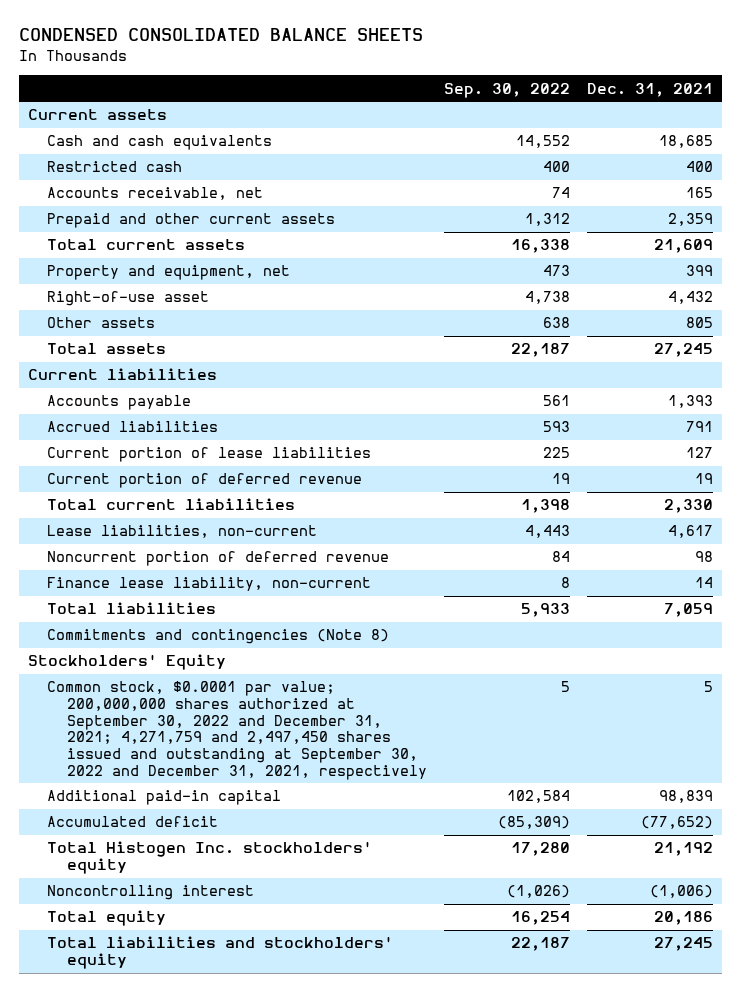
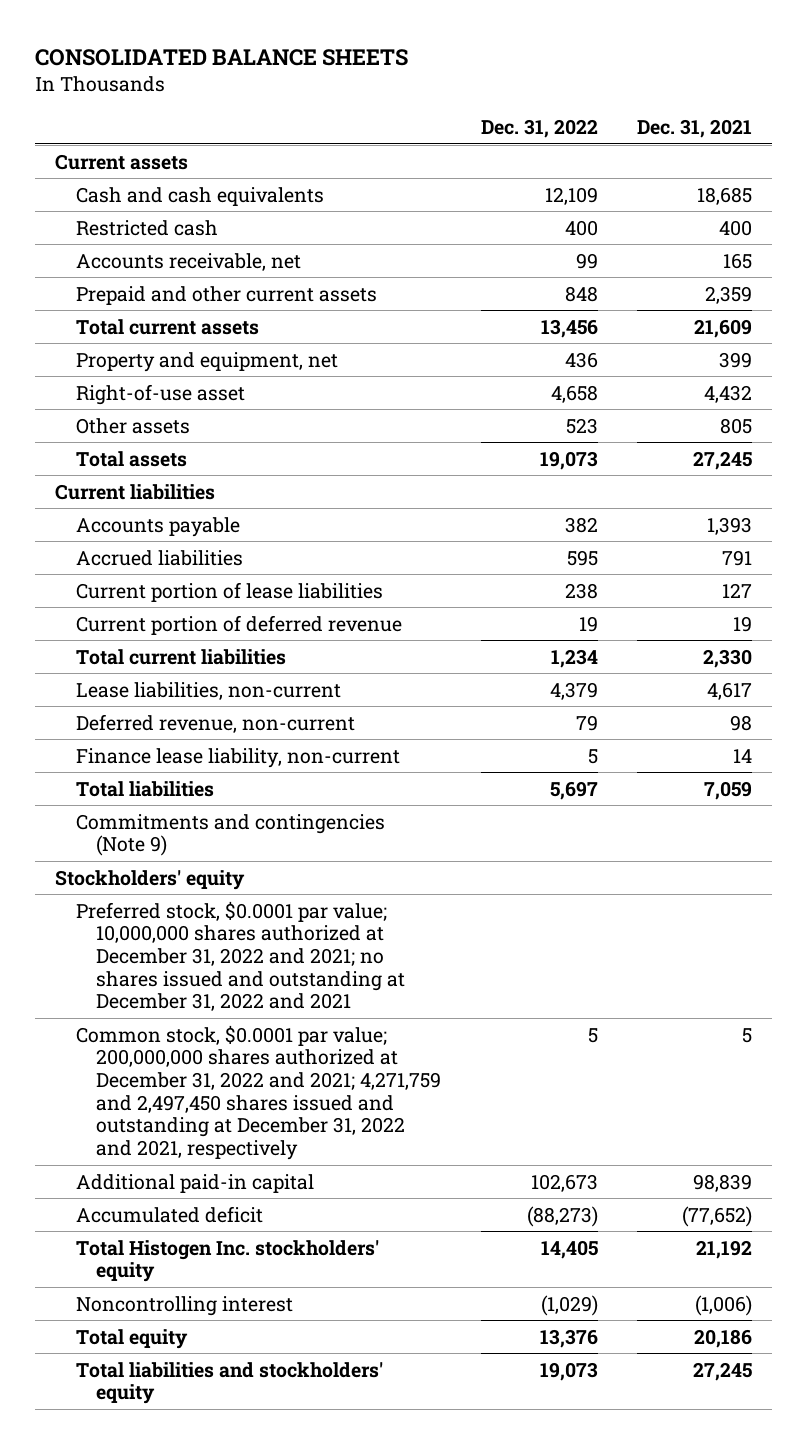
[19,28,424,42] CONDENSED CONSOLIDATED BALANCE SHEETS -> [35,49,409,67] CONSOLIDATED BALANCE SHEETS
[444,82,571,98] Sep. 30, 2022 -> none
none -> [480,119,598,139] Dec. 31, 2022
[47,551,390,567] Noncurrent portion of deferred revenue -> [75,713,355,733] Deferred revenue, non-current
[47,629,390,645] Commitments and contingencies (Note 8) -> [75,813,385,857] Commitments and contingencies (Note 9)
[27,654,226,671] Stockholders' Equity -> [55,869,246,890] Stockholders' equity
none -> [75,900,406,1012] Preferred stock, $0.0001 par value; 10,000,000 shares authorized at December 31, 2022 and 2021; no shares issued and outstanding at December 31, 2022 and 2021
[47,681,427,780] Common stock, $0.0001 par value; 200,000,000 shares authorized at September 30, 2022 and December 31, 2021; 4,271,759 and 2,497,450 shares issued and outstanding at September 30, 2022 and December 31, 2021, respectively -> [75,1024,442,1161] Common stock, $0.0001 par value; 200,000,000 shares authorized at December 31, 2022 and 2021; 4,271,759 and 2,497,450 shares issued and outstanding at December 31, 2022 and 2021, respectively

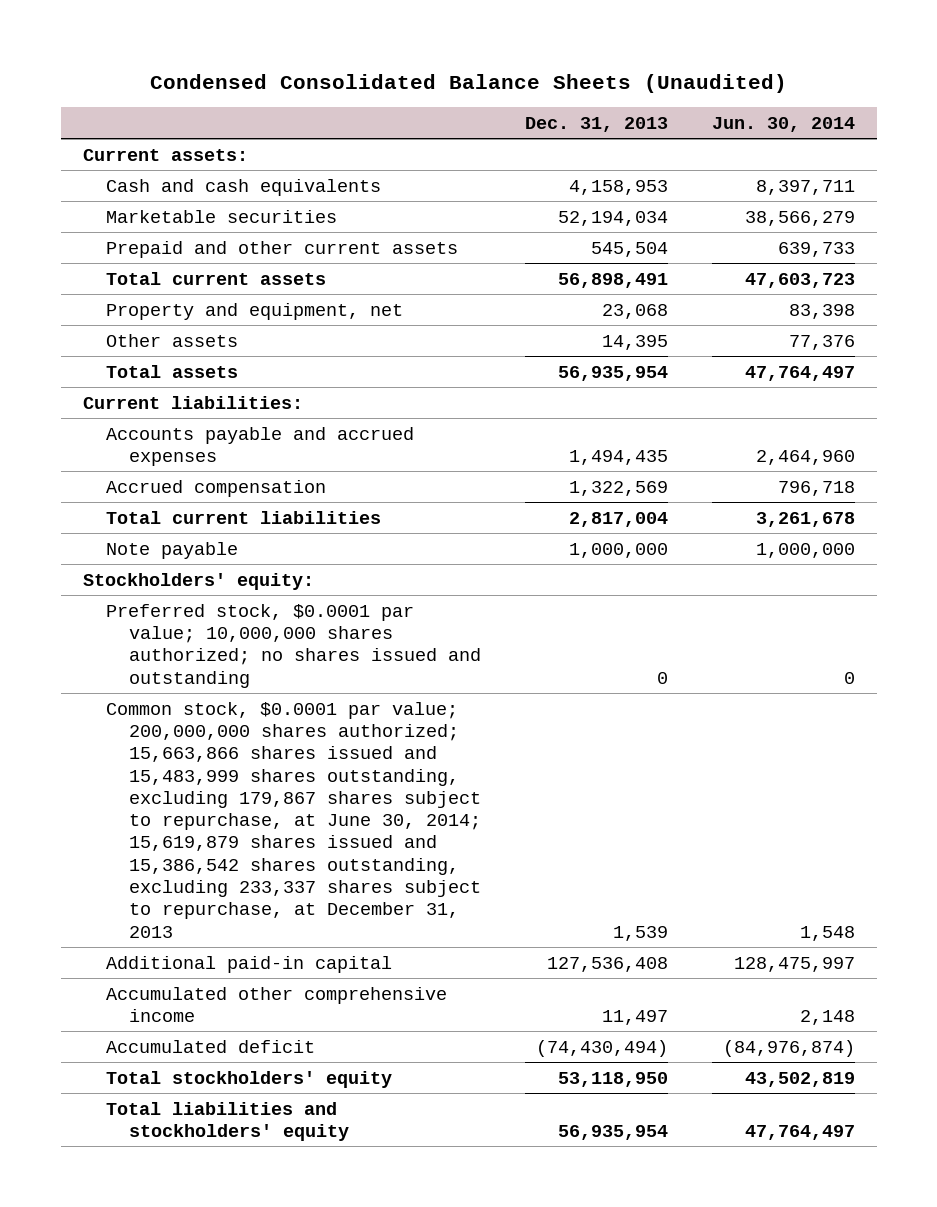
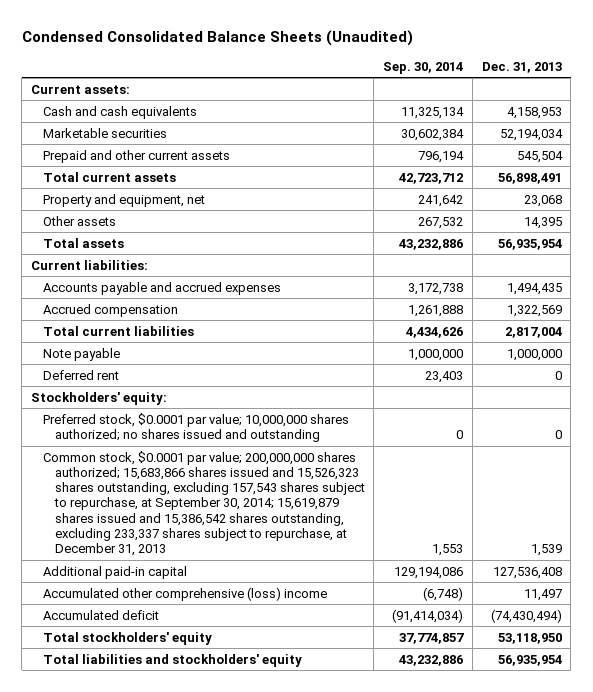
[711,116,855,132] Jun. 30, 2014 -> none
none -> [383,61,464,74] Sep. 30, 2014
none -> [42,369,119,380] Deferred rent
[105,701,482,938] Common stock, $0.0001 par value; 200,000,000 shares authorized; 15,663,866 shares issued and 15,483,999 shares outstanding, excluding 179,867 shares subject to repurchase, at June 30, 2014; 15,619,879 shares issued and 15,386,542 shares outstanding, excluding 233,337 shares subject to repurchase, at December 31, 2013 -> [42,450,365,556] Common stock, $0.0001 par value; 200,000,000 shares authorized; 15,683,866 shares issued and 15,526,323 shares outstanding, excluding 157,543 shares subject to repurchase, at September 30, 2014; 15,619,879 shares issued and 15,386,542 shares outstanding, excluding 233,337 shares subject to repurchase, at December 31, 2013
[105,986,447,1022] Accumulated other comprehensive income -> [42,586,327,601] Accumulated other comprehensive (loss) income

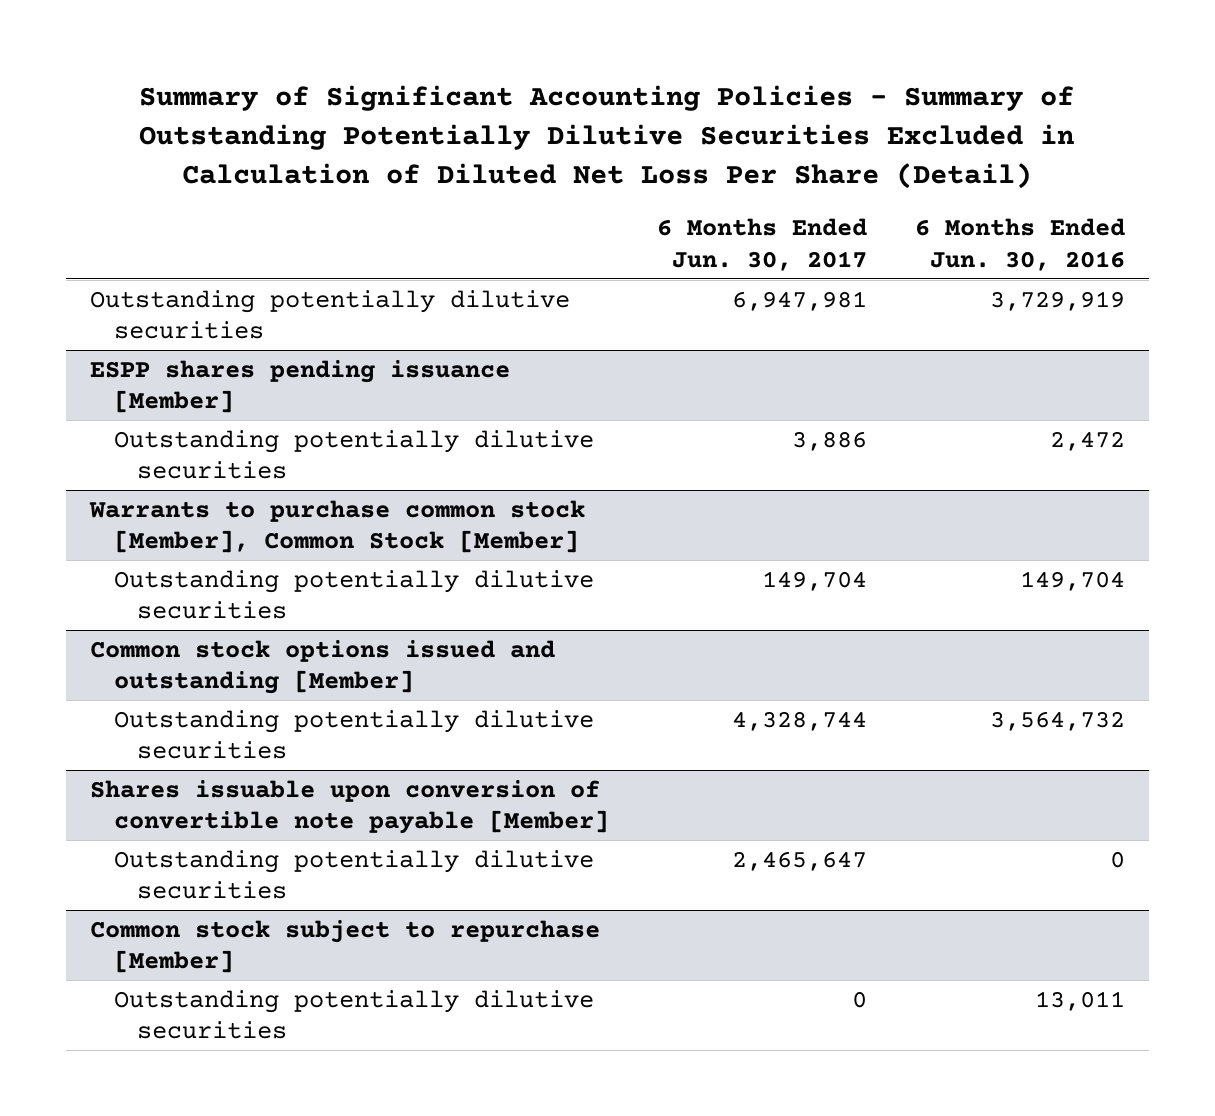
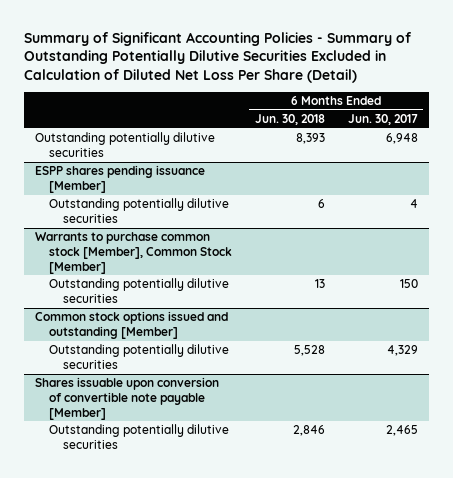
[915,218,1126,271] 6 Months Ended Jun. 30, 2016 -> none
none -> [254,114,325,126] Jun. 30, 2018
[731,290,867,311] 6,947,981 -> [385,133,418,145] 6,948
[791,430,867,451] 3,886 -> [409,199,418,209] 4
[761,570,867,591] 149,704 -> [399,279,418,289] 150
[731,710,867,731] 4,328,744 -> [386,345,418,357] 4,329
[89,919,600,974] Common stock subject to repurchase [Member] -> none
[113,989,594,1040] Outstanding potentially dilutive securities -> none
[731,850,867,871] 2,465,647 -> [385,425,418,437] 2,465

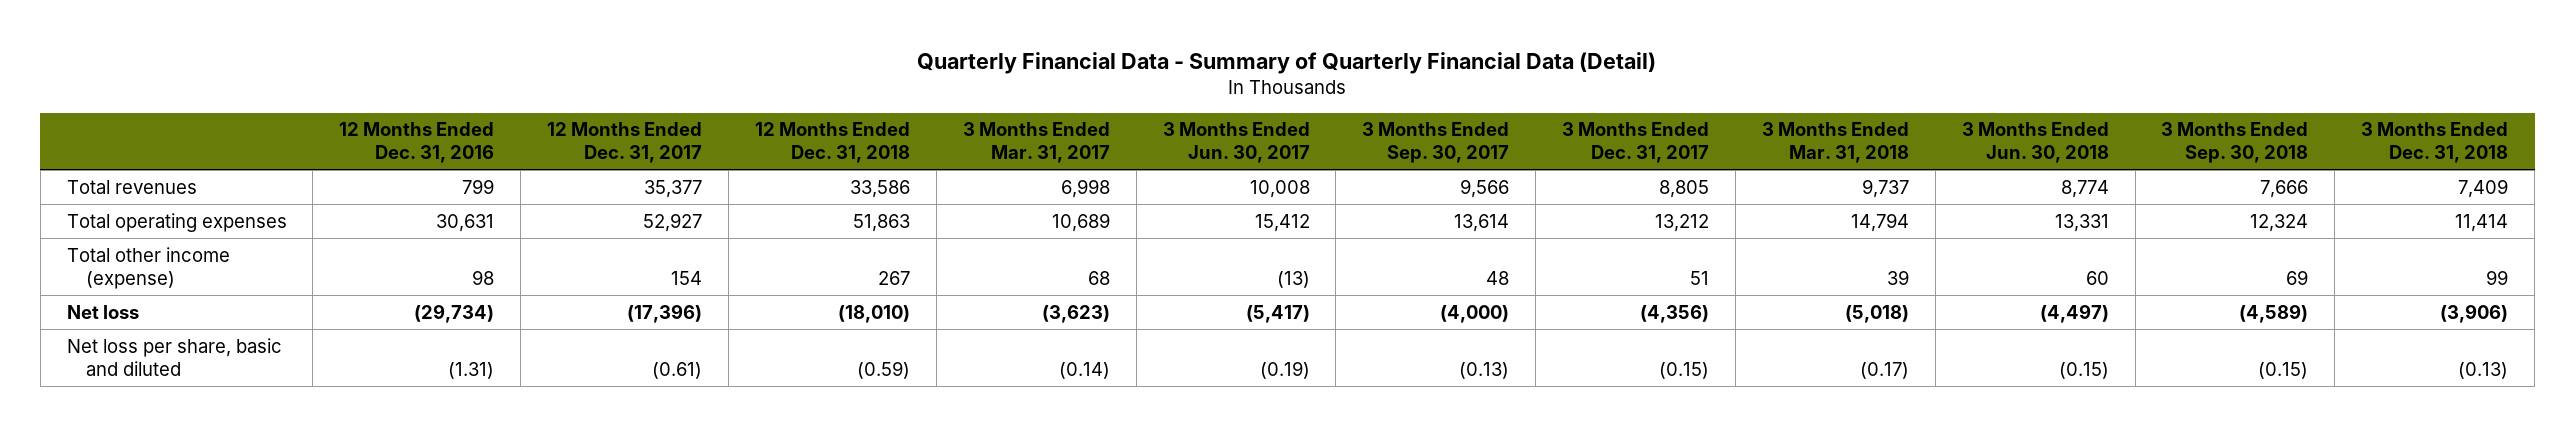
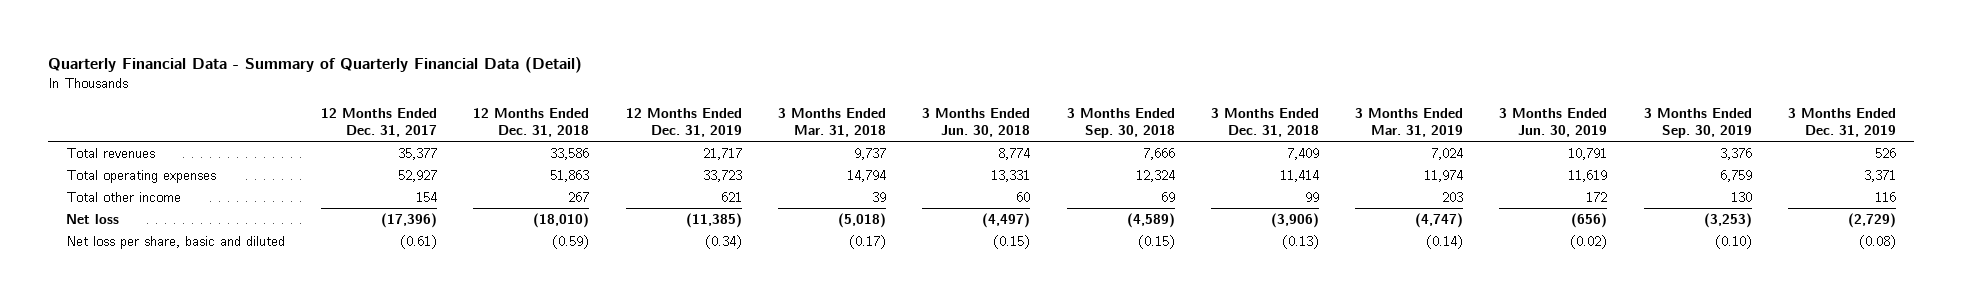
[339,122,495,164] 12 Months Ended Dec. 31, 2016 -> none
[962,122,1110,164] 3 Months Ended Mar. 31, 2017 -> none
[1162,122,1310,164] 3 Months Ended Jun. 30, 2017 -> none
[1362,122,1510,164] 3 Months Ended Sep. 30, 2017 -> none
[1562,122,1710,164] 3 Months Ended Dec. 31, 2017 -> none
none -> [625,107,742,137] 12 Months Ended Dec. 31, 2019
none -> [1355,107,1464,137] 3 Months Ended Mar. 31, 2019
none -> [1499,107,1608,137] 3 Months Ended Jun. 30, 2019
none -> [1643,107,1752,138] 3 Months Ended Sep. 30, 2019
none -> [1788,107,1897,137] 3 Months Ended Dec. 31, 2019
[66,246,230,289] Total other income (expense) -> [65,191,181,202] Total other income

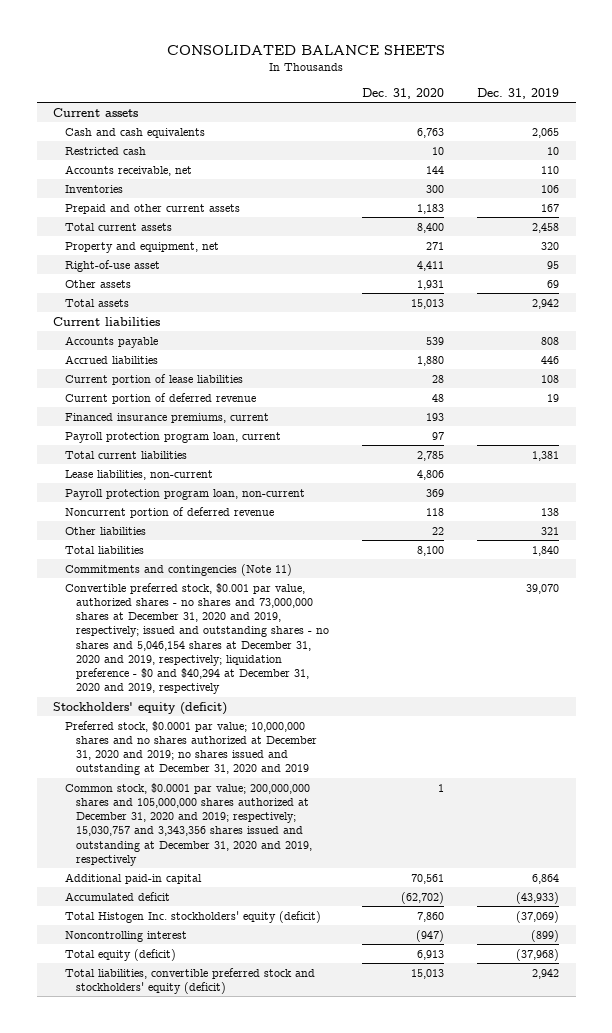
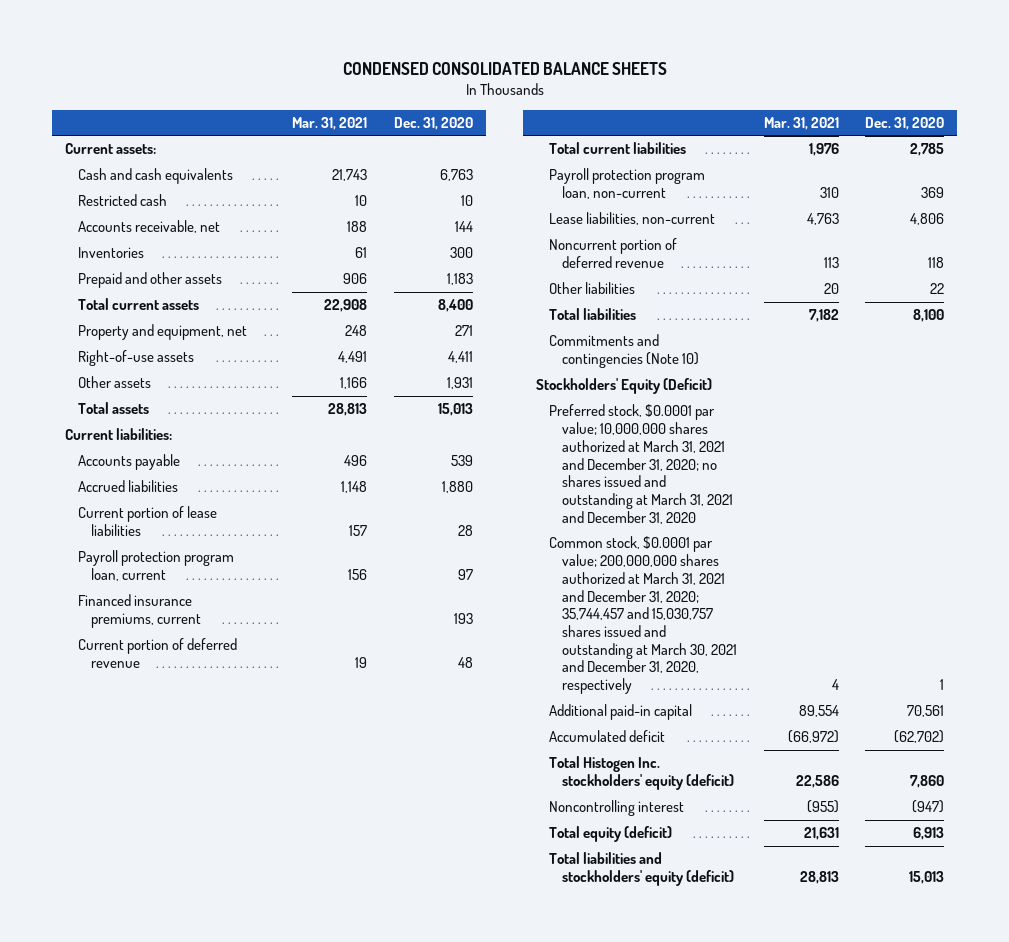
[167,45,446,56] CONSOLIDATED BALANCE SHEETS -> [342,61,667,75] CONDENSED CONSOLIDATED BALANCE SHEETS
[477,87,560,99] Dec. 31, 2019 -> none
none -> [292,116,368,130] Mar. 31, 2021
[53,107,139,117] Current assets -> [65,143,157,155] Current assets:
[64,203,240,214] Prepaid and other current assets -> [77,272,222,289] Prepaid and other assets
[64,259,160,272] Right-of-use asset -> [77,350,194,367] Right-of-use assets
[53,316,161,326] Current liabilities -> [65,428,173,441] Current liabilities:
[64,412,269,423] Financed insurance premiums, current -> [77,594,201,629] Financed insurance premiums, current
[64,392,256,404] Current portion of deferred revenue -> [77,638,237,669] Current portion of deferred revenue
[64,469,213,480] Lease liabilities, non-current -> [549,212,716,226] Lease liabilities, non-current
[64,582,330,695] Convertible preferred stock, $0.001 par value, authorized shares - no shares and 73,000,000 shares at December 31, 2020 and 2019, respectively; issued and outstanding shares - no shares and 5,046,154 shares at December 31, 2020 and 2019, respectively; liquidation preference - $0 and $40,294 at December 31, 2020 and 2019, respectively -> none
[64,563,292,576] Commitments and contingencies (Note 11) -> [549,334,700,369] Commitments and contingencies (Note 10)
[53,701,228,715] Stockholders' equity (deficit) -> [536,378,713,395] Stockholders' Equity (Deficit)
[64,720,318,776] Preferred stock, $0.0001 par value; 10,000,000 shares and no shares authorized at December 31, 2020 and 2019; no shares issued and outstanding at December 31, 2020 and 2019 -> [549,404,734,524] Preferred stock, $0.0001 par value; 10,000,000 shares authorized at March 31, 2021 and December 31, 2020; no shares issued and outstanding at March 31, 2021 and December 31, 2020
[64,782,313,866] Common stock, $0.0001 par value; 200,000,000 shares and 105,000,000 shares authorized at December 31, 2020 and 2019; respectively; 15,030,757 and 3,343,356 shares issued and outstanding at December 31, 2020 and 2019, respectively -> [549,536,738,695] Common stock, $0.0001 par value; 200,000,000 shares authorized at March 31, 2021 and December 31, 2020; 35,744,457 and 15,030,757 shares issued and outstanding at March 30, 2021 and December 31, 2020, respectively
[64,967,315,994] Total liabilities, convertible preferred stock and stockholders' equity (deficit) -> [549,852,735,887] Total liabilities and stockholders' equity (deficit)

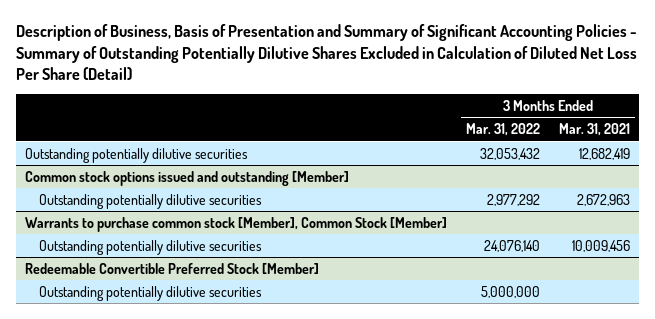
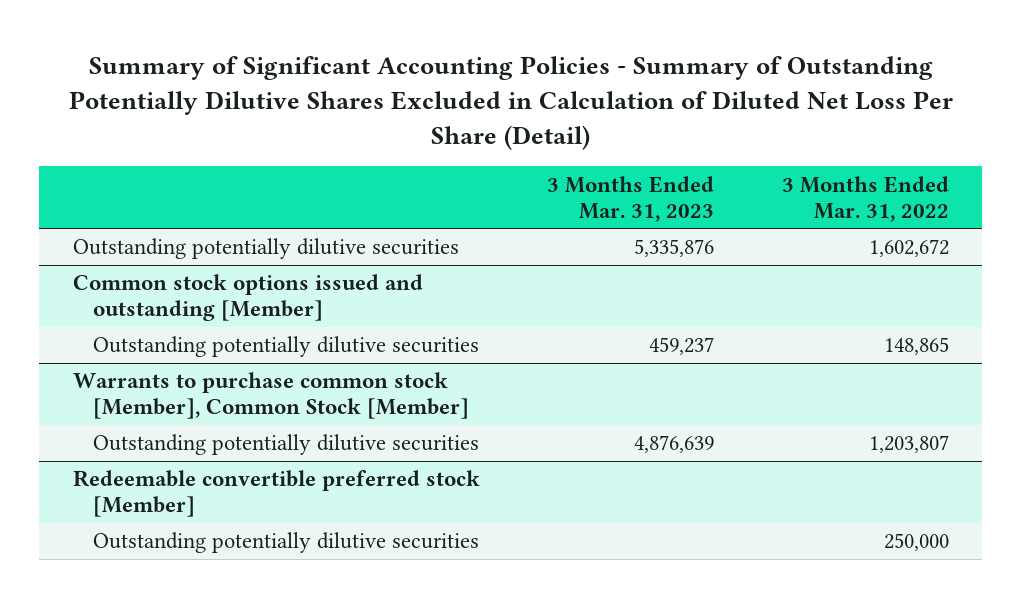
[15,24,637,81] Description of Business, Basis of Presentation and Summary of Significant Accounting Policies - Summary of Outstanding Potentially Dilutive Shares Excluded in Calculation of Diluted Net Loss Per Share (Detail) -> [68,55,953,150] Summary of Significant Accounting Policies - Summary of Outstanding Potentially Dilutive Shares Excluded in Calculation of Diluted Net Loss Per Share (Detail)
[559,123,631,137] Mar. 31, 2021 -> none
none -> [547,175,715,222] 3 Months Ended Mar. 31, 2023
[480,147,541,160] 32,053,432 -> [868,239,949,258] 1,602,672
[487,193,541,206] 2,977,292 -> [883,337,949,356] 148,865
[484,239,541,252] 24,076,140 -> [868,435,949,454] 1,203,807
[25,262,320,274] Redeemable Convertible Preferred Stock [Member] -> [72,470,480,518] Redeemable convertible preferred stock [Member]
[481,285,541,298] 5,000,000 -> [883,533,949,552] 250,000

